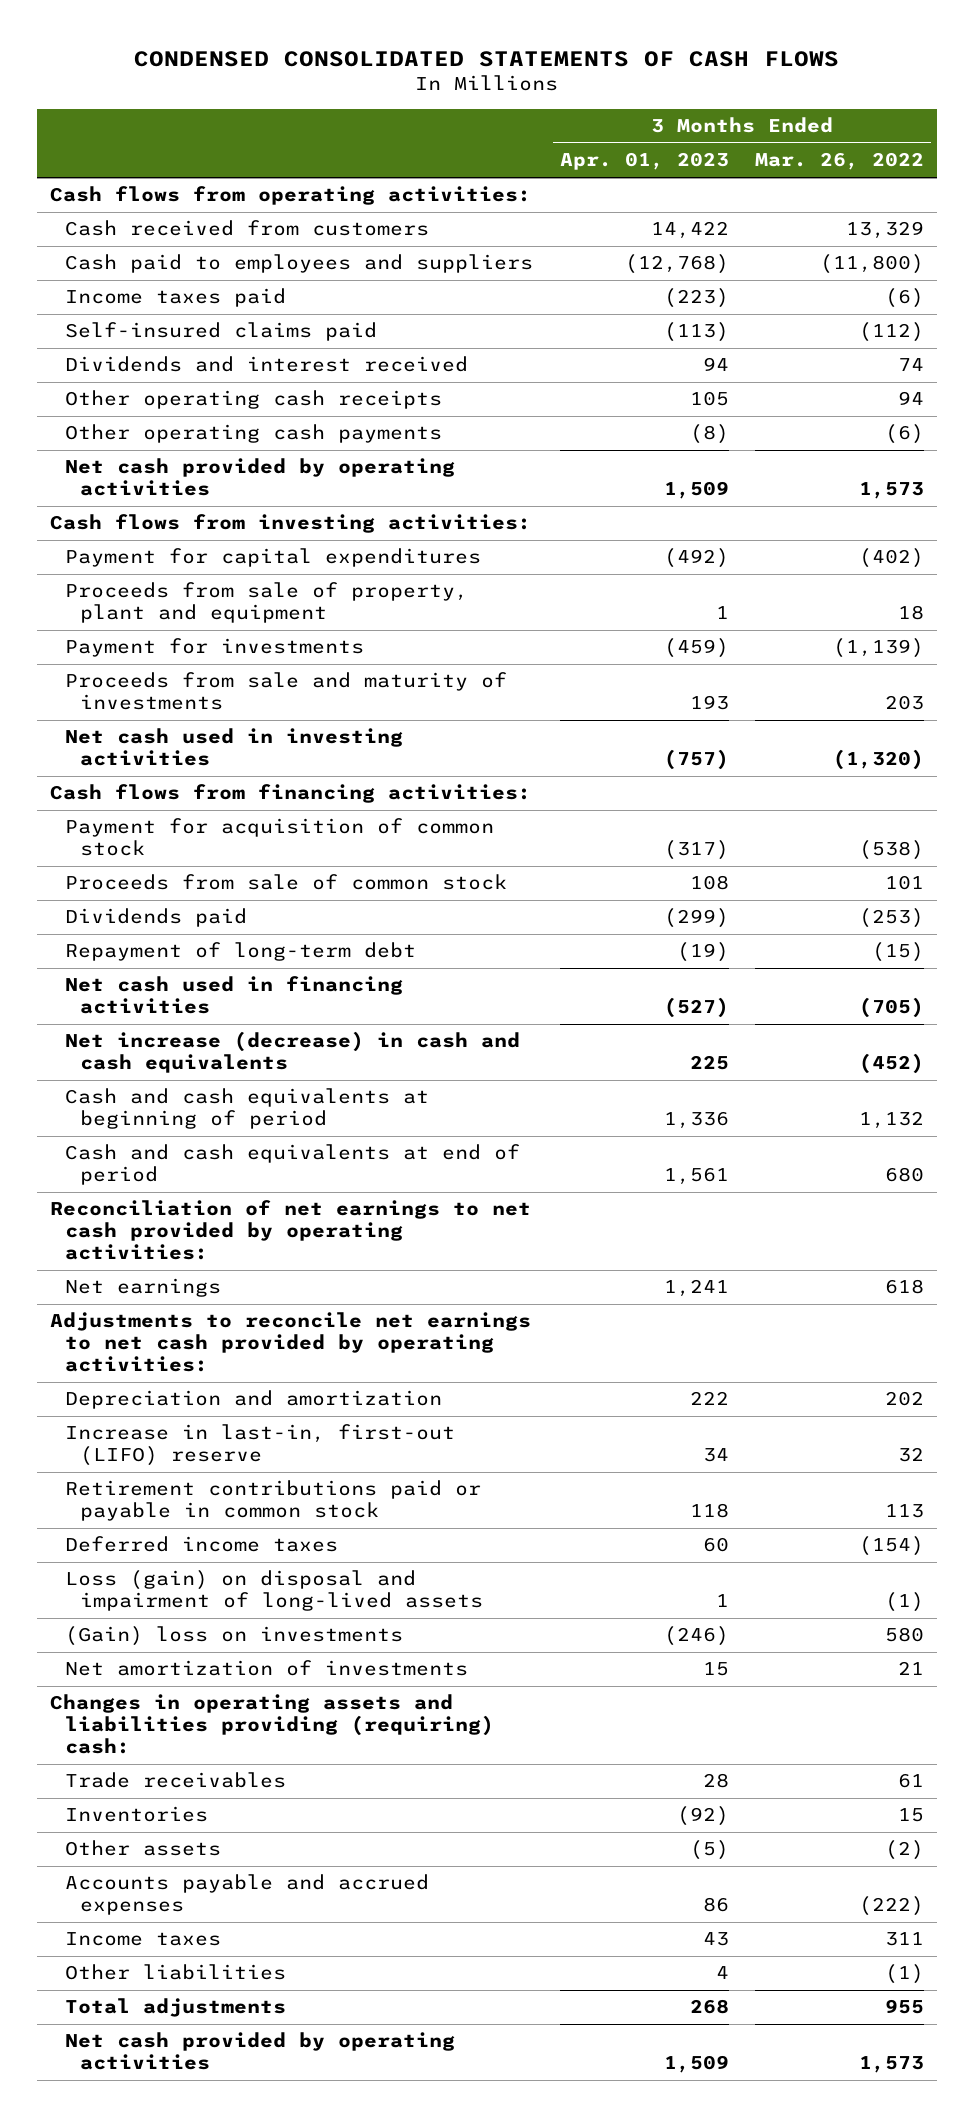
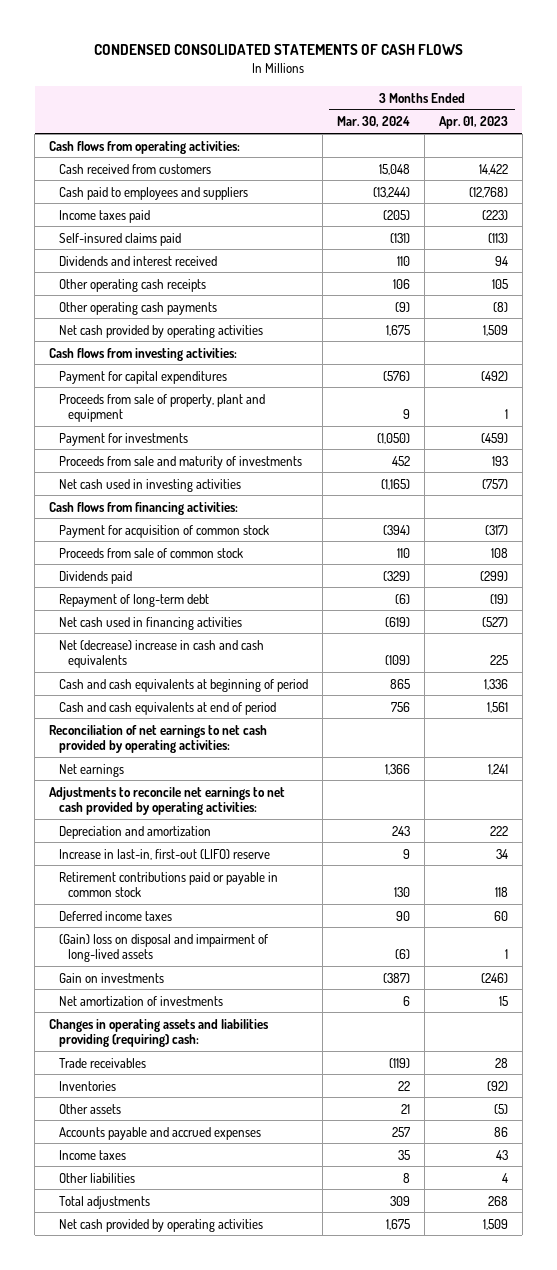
[755,152,925,171] Mar. 26, 2022 -> none
none -> [336,116,410,128] Mar. 30, 2024
[65,1031,521,1074] Net increase (decrease) in cash and cash equivalents -> [58,639,264,668] Net (decrease) increase in cash and cash equivalents
[65,1570,483,1612] Loss (gain) on disposal and impairment of long-lived assets -> [58,933,268,962] (Gain) loss on disposal and impairment of long-lived assets
[65,1626,404,1647] (Gain) loss on investments -> [58,972,164,983] Gain on investments

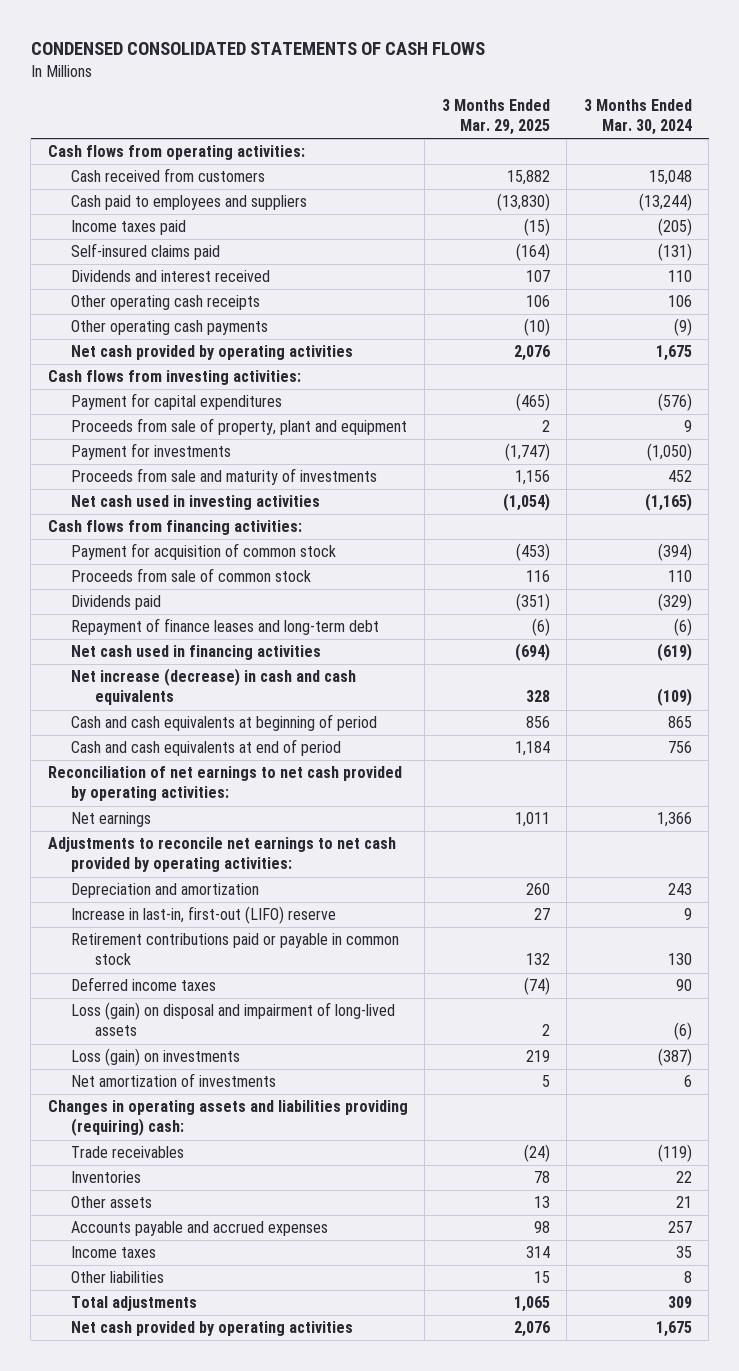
[438,116,508,130] Apr. 01, 2023 -> none
none -> [441,99,550,136] 3 Months Ended Mar. 29, 2025
[58,593,209,607] Repayment of long-term debt -> [71,618,380,636] Repayment of finance leases and long-term debt
[58,639,264,668] Net (decrease) increase in cash and cash equivalents -> [71,668,357,706] Net increase (decrease) in cash and cash equivalents
[58,933,268,962] (Gain) loss on disposal and impairment of long-lived assets -> [71,1002,396,1037] Loss (gain) on disposal and impairment of long-lived assets
[58,972,164,983] Gain on investments -> [71,1048,241,1067] Loss (gain) on investments

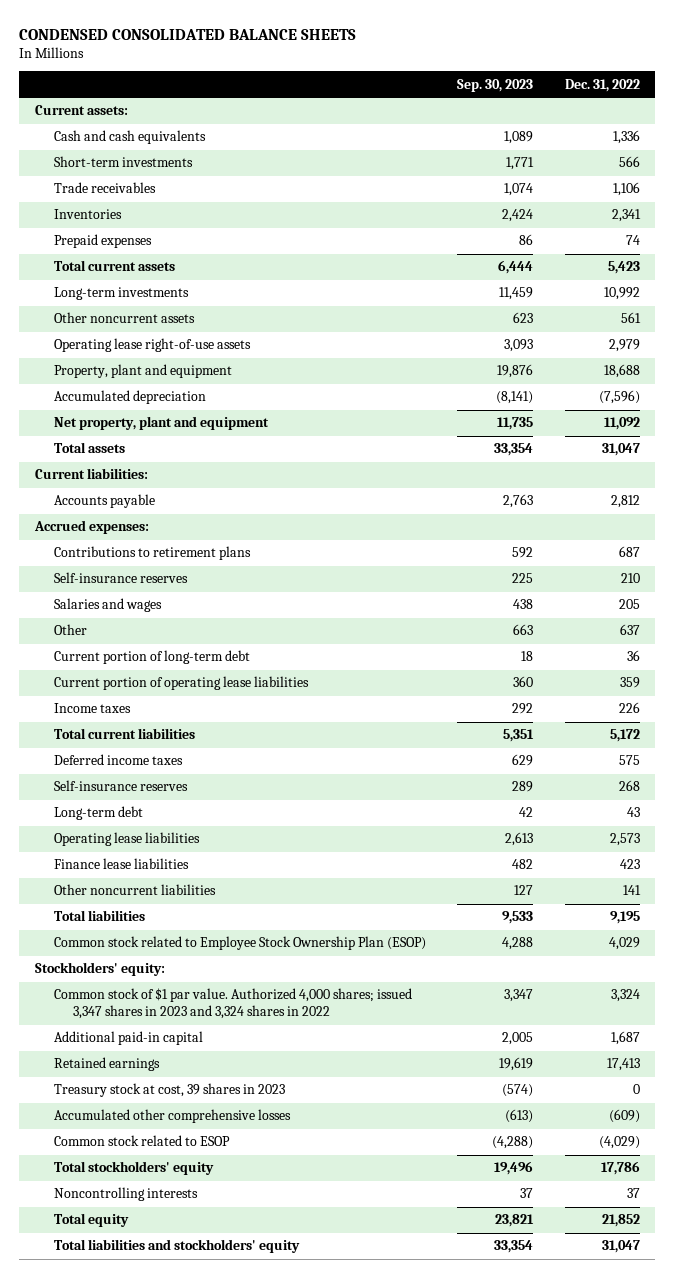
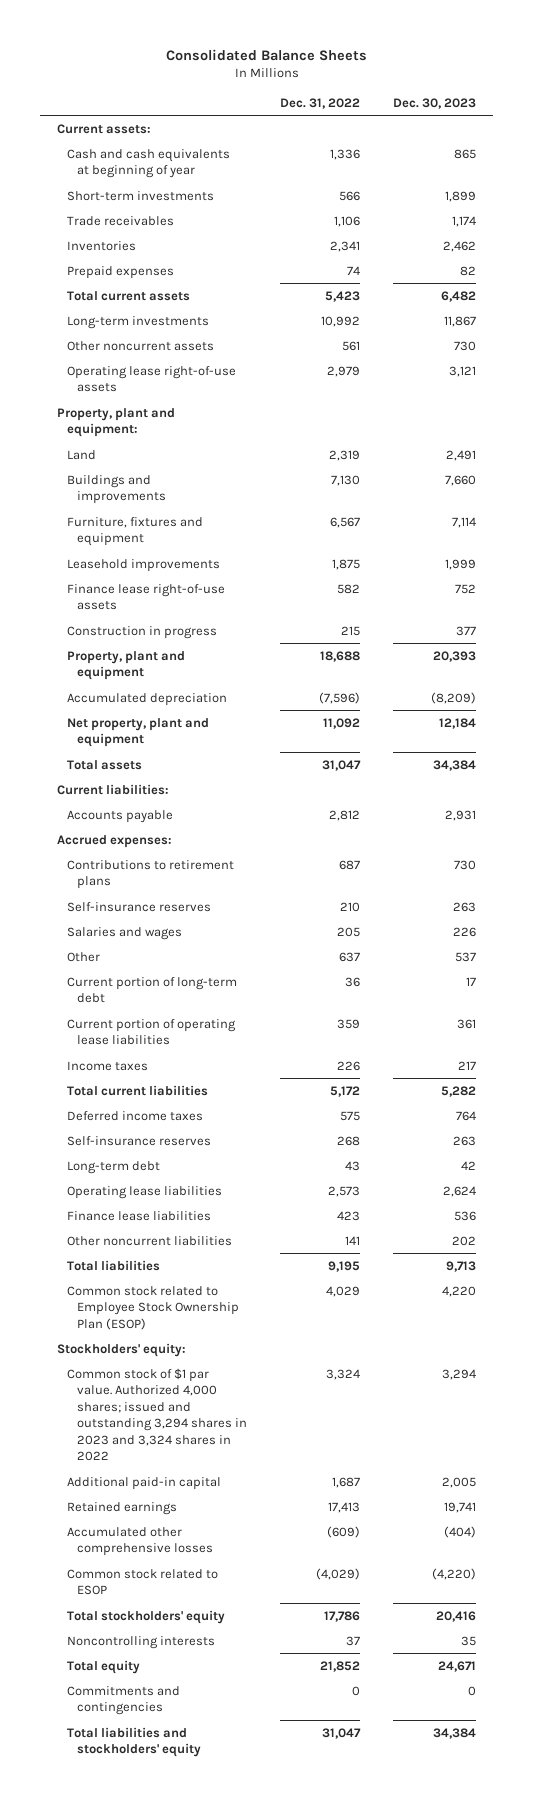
[19,29,357,41] CONDENSED CONSOLIDATED BALANCE SHEETS -> [165,48,367,61] Consolidated Balance Sheets
[457,78,534,92] Sep. 30, 2023 -> none
none -> [393,97,477,109] Dec. 30, 2023
[53,130,206,145] Cash and cash equivalents -> [66,148,230,179] Cash and cash equivalents at beginning of year
none -> [56,407,175,438] Property, plant and equipment:
none -> [66,449,96,460] Land
none -> [66,474,166,505] Buildings and improvements
none -> [66,516,203,547] Furniture, fixtures and equipment
none -> [66,558,220,572] Leasehold improvements
none -> [66,583,225,611] Finance lease right-of-use assets
none -> [66,625,217,639] Construction in progress
[53,988,412,1020] Common stock of $1 par value. Authorized 4,000 shares; issued 3,347 shares in 2023 and 3,324 shares in 2022 -> [66,1367,247,1462] Common stock of $1 par value. Authorized 4,000 shares; issued and outstanding 3,294 shares in 2023 and 3,324 shares in 2022
[53,1083,285,1098] Treasury stock at cost, 39 shares in 2023 -> none
none -> [66,1685,180,1716] Commitments and contingencies

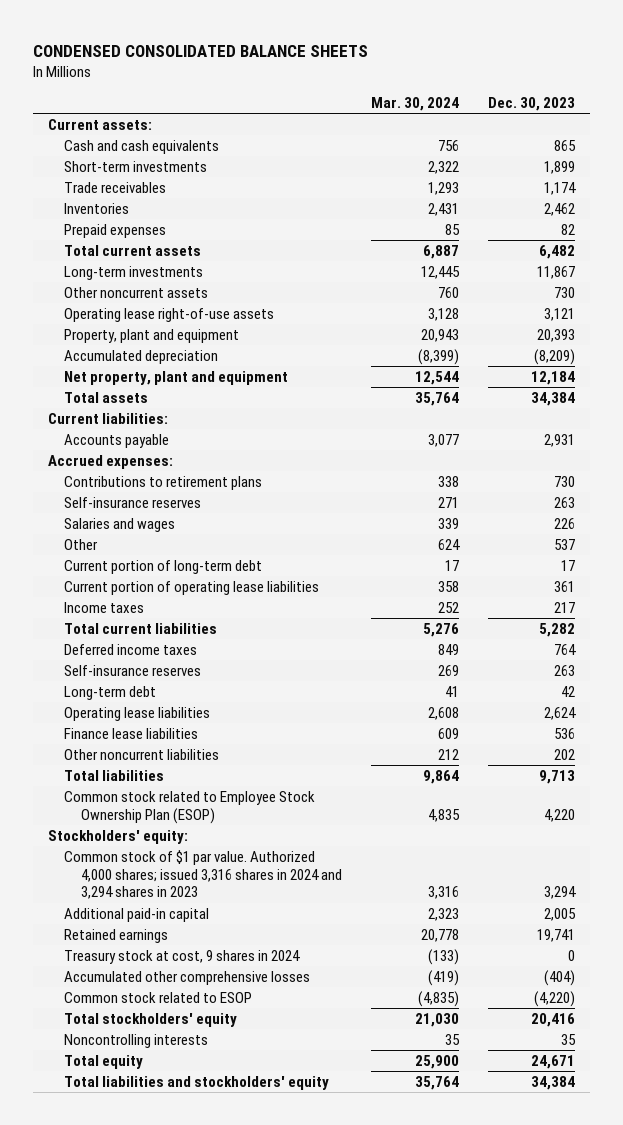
[165,48,367,61] Consolidated Balance Sheets -> [33,44,369,57] CONDENSED CONSOLIDATED BALANCE SHEETS
[280,97,361,109] Dec. 31, 2022 -> none
none -> [371,96,460,111] Mar. 30, 2024
[66,148,230,179] Cash and cash equivalents at beginning of year -> [64,140,220,155] Cash and cash equivalents
[56,407,175,438] Property, plant and equipment: -> none
[66,449,96,460] Land -> none
[66,474,166,505] Buildings and improvements -> none
[66,516,203,547] Furniture, fixtures and equipment -> none
[66,558,220,572] Leasehold improvements -> none
[66,583,225,611] Finance lease right-of-use assets -> none
[66,625,217,639] Construction in progress -> none
[66,1367,247,1462] Common stock of $1 par value. Authorized 4,000 shares; issued and outstanding 3,294 shares in 2023 and 3,324 shares in 2022 -> [64,850,343,900] Common stock of $1 par value. Authorized 4,000 shares; issued 3,316 shares in 2024 and 3,294 shares in 2023
none -> [64,950,301,965] Treasury stock at cost, 9 shares in 2024
[66,1685,180,1716] Commitments and contingencies -> none

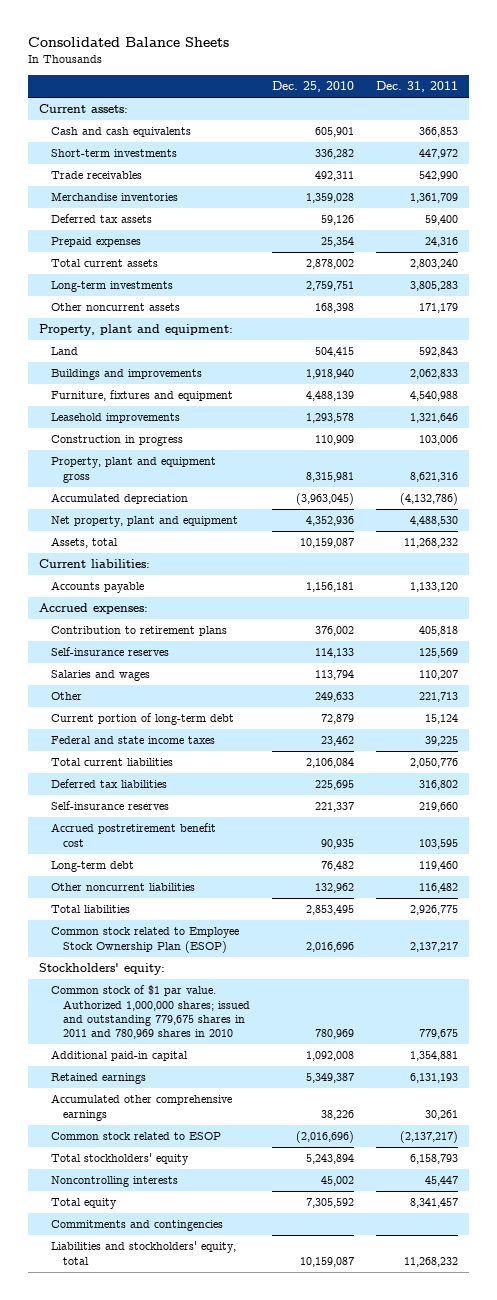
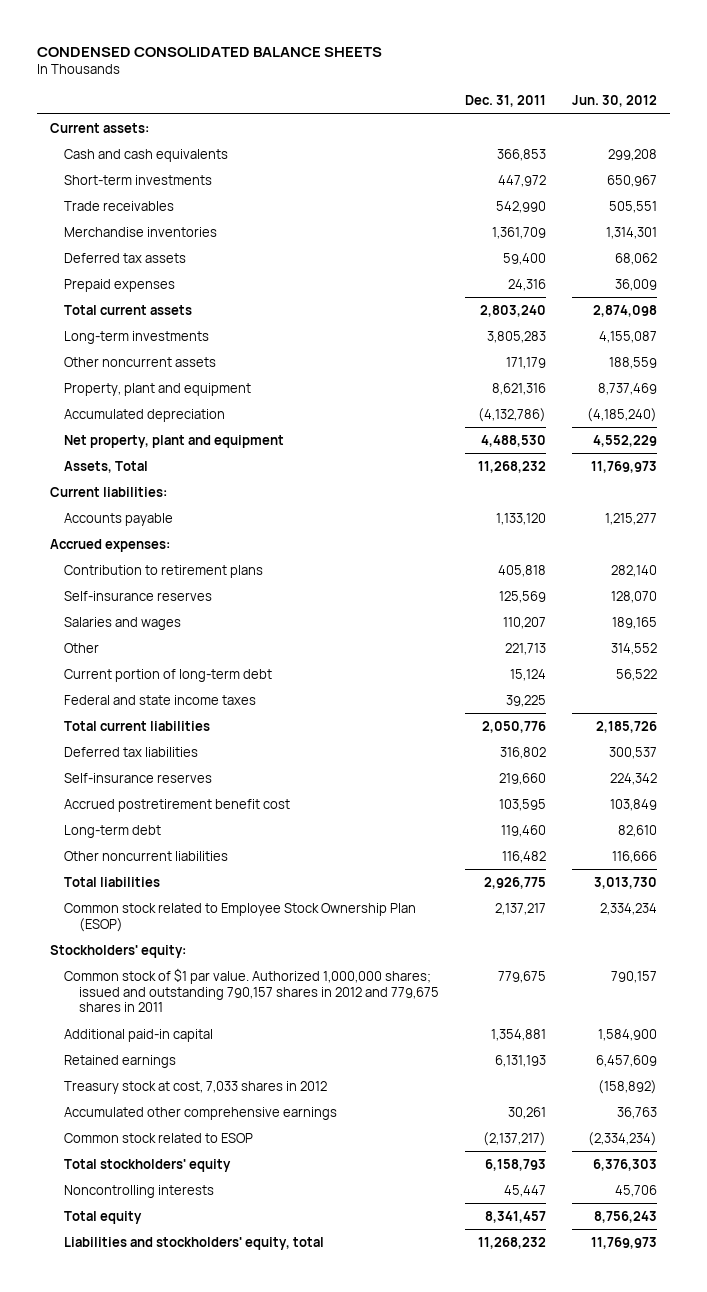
[28,36,230,47] Consolidated Balance Sheets -> [36,46,382,57] CONDENSED CONSOLIDATED BALANCE SHEETS
[272,81,355,93] Dec. 25, 2010 -> none
none -> [572,95,658,108] Jun. 30, 2012
[39,324,234,337] Property, plant and equipment: -> none
[51,347,79,356] Land -> none
[51,369,203,381] Buildings and improvements -> none
[51,390,234,402] Furniture, fixtures and equipment -> none
[51,413,181,424] Leasehold improvements -> none
[51,435,184,447] Construction in progress -> none
[51,457,217,483] Property, plant and equipment gross -> [64,382,252,396] Property, plant and equipment
[51,537,119,549] Assets, total -> [64,460,149,473] Assets, Total
[51,985,251,1039] Common stock of $1 par value. Authorized 1,000,000 shares; issued and outstanding 779,675 shares in 2011 and 780,969 shares in 2010 -> [64,967,440,1013] Common stock of $1 par value. Authorized 1,000,000 shares; issued and outstanding 790,157 shares in 2012 and 779,675 shares in 2011
none -> [64,1080,328,1094] Treasury stock at cost, 7,033 shares in 2012
[51,1220,224,1232] Commitments and contingencies -> none

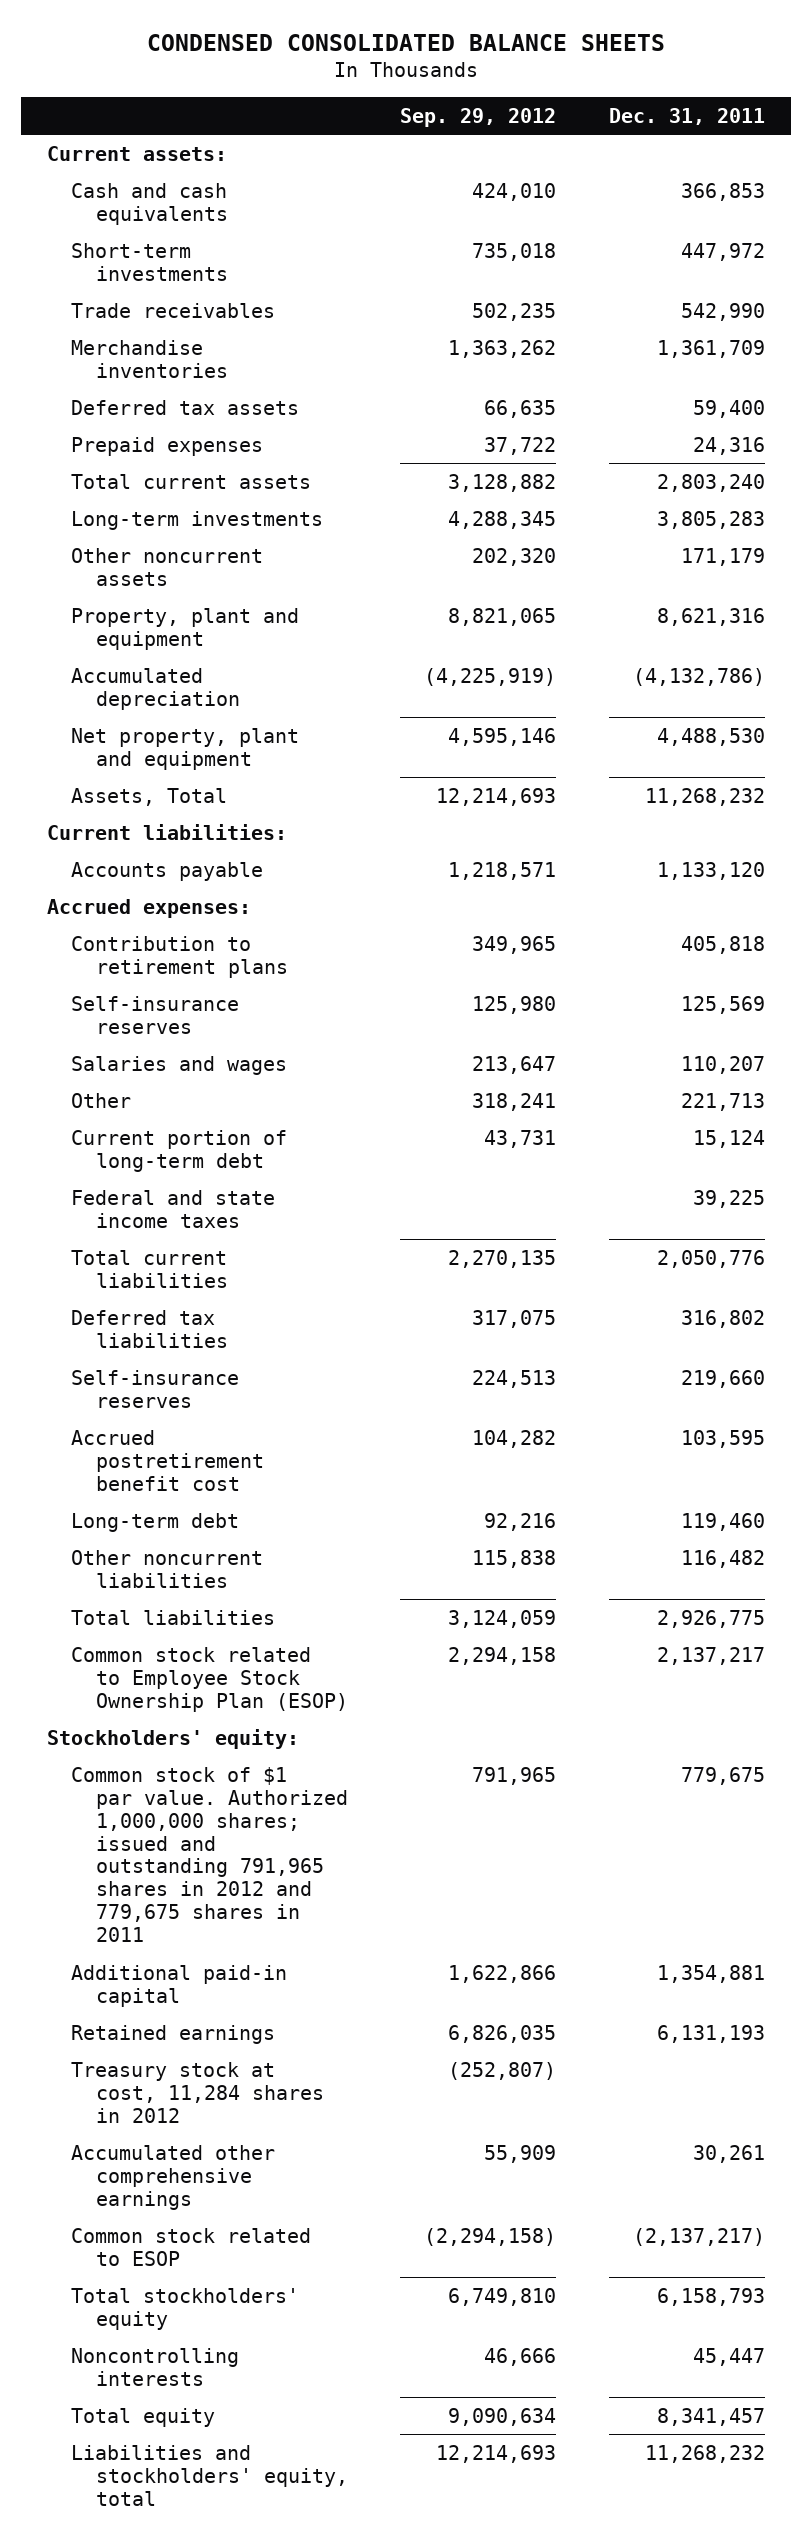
[572,95,658,108] Jun. 30, 2012 -> none
none -> [400,107,557,127] Sep. 29, 2012
[64,967,440,1013] Common stock of $1 par value. Authorized 1,000,000 shares; issued and outstanding 790,157 shares in 2012 and 779,675 shares in 2011 -> [71,1766,349,1943] Common stock of $1 par value. Authorized 1,000,000 shares; issued and outstanding 791,965 shares in 2012 and 779,675 shares in 2011
[64,1080,328,1094] Treasury stock at cost, 7,033 shares in 2012 -> [71,2061,325,2123] Treasury stock at cost, 11,284 shares in 2012

